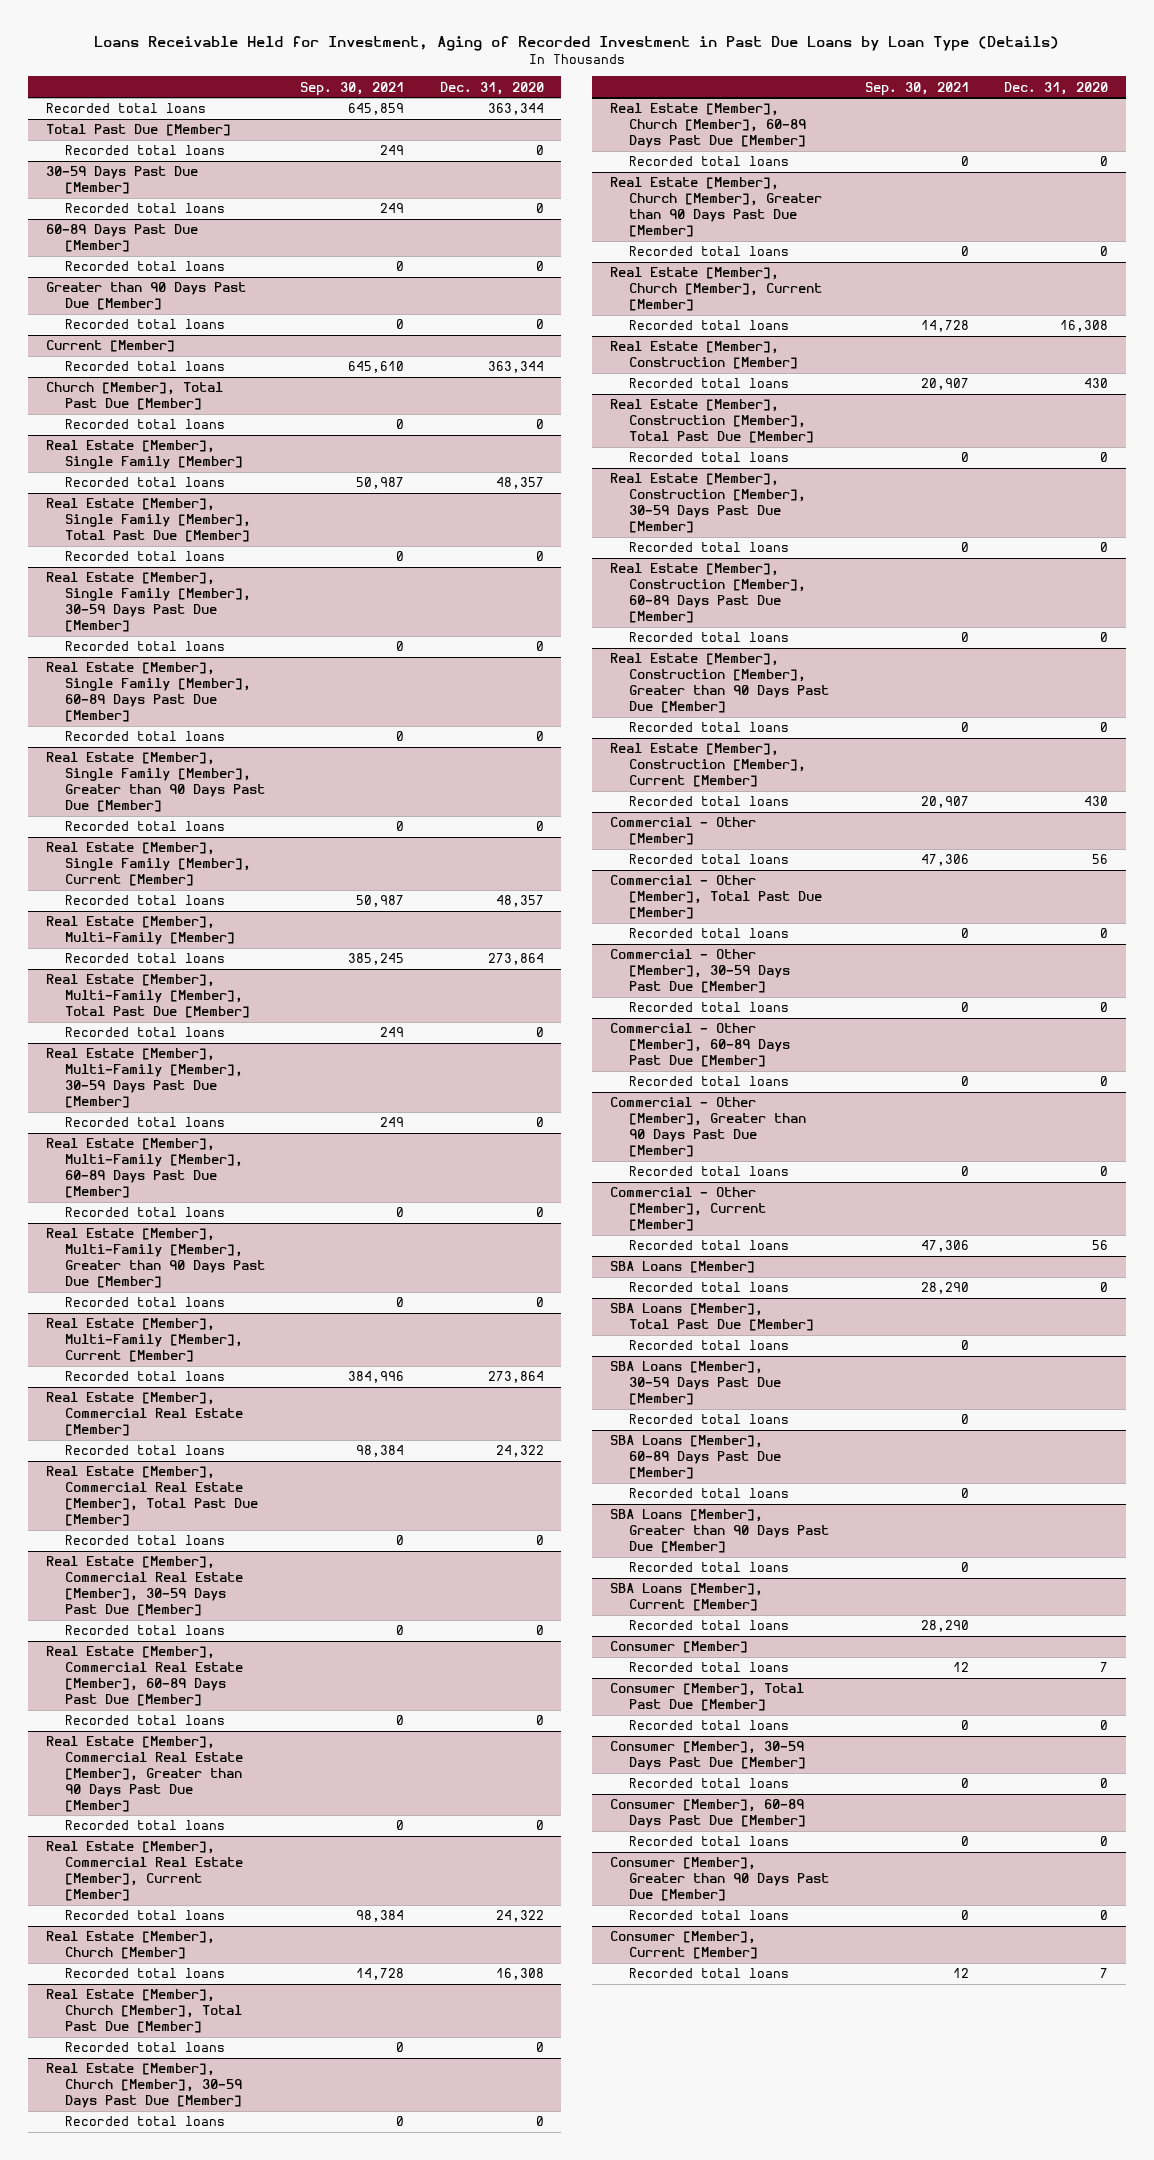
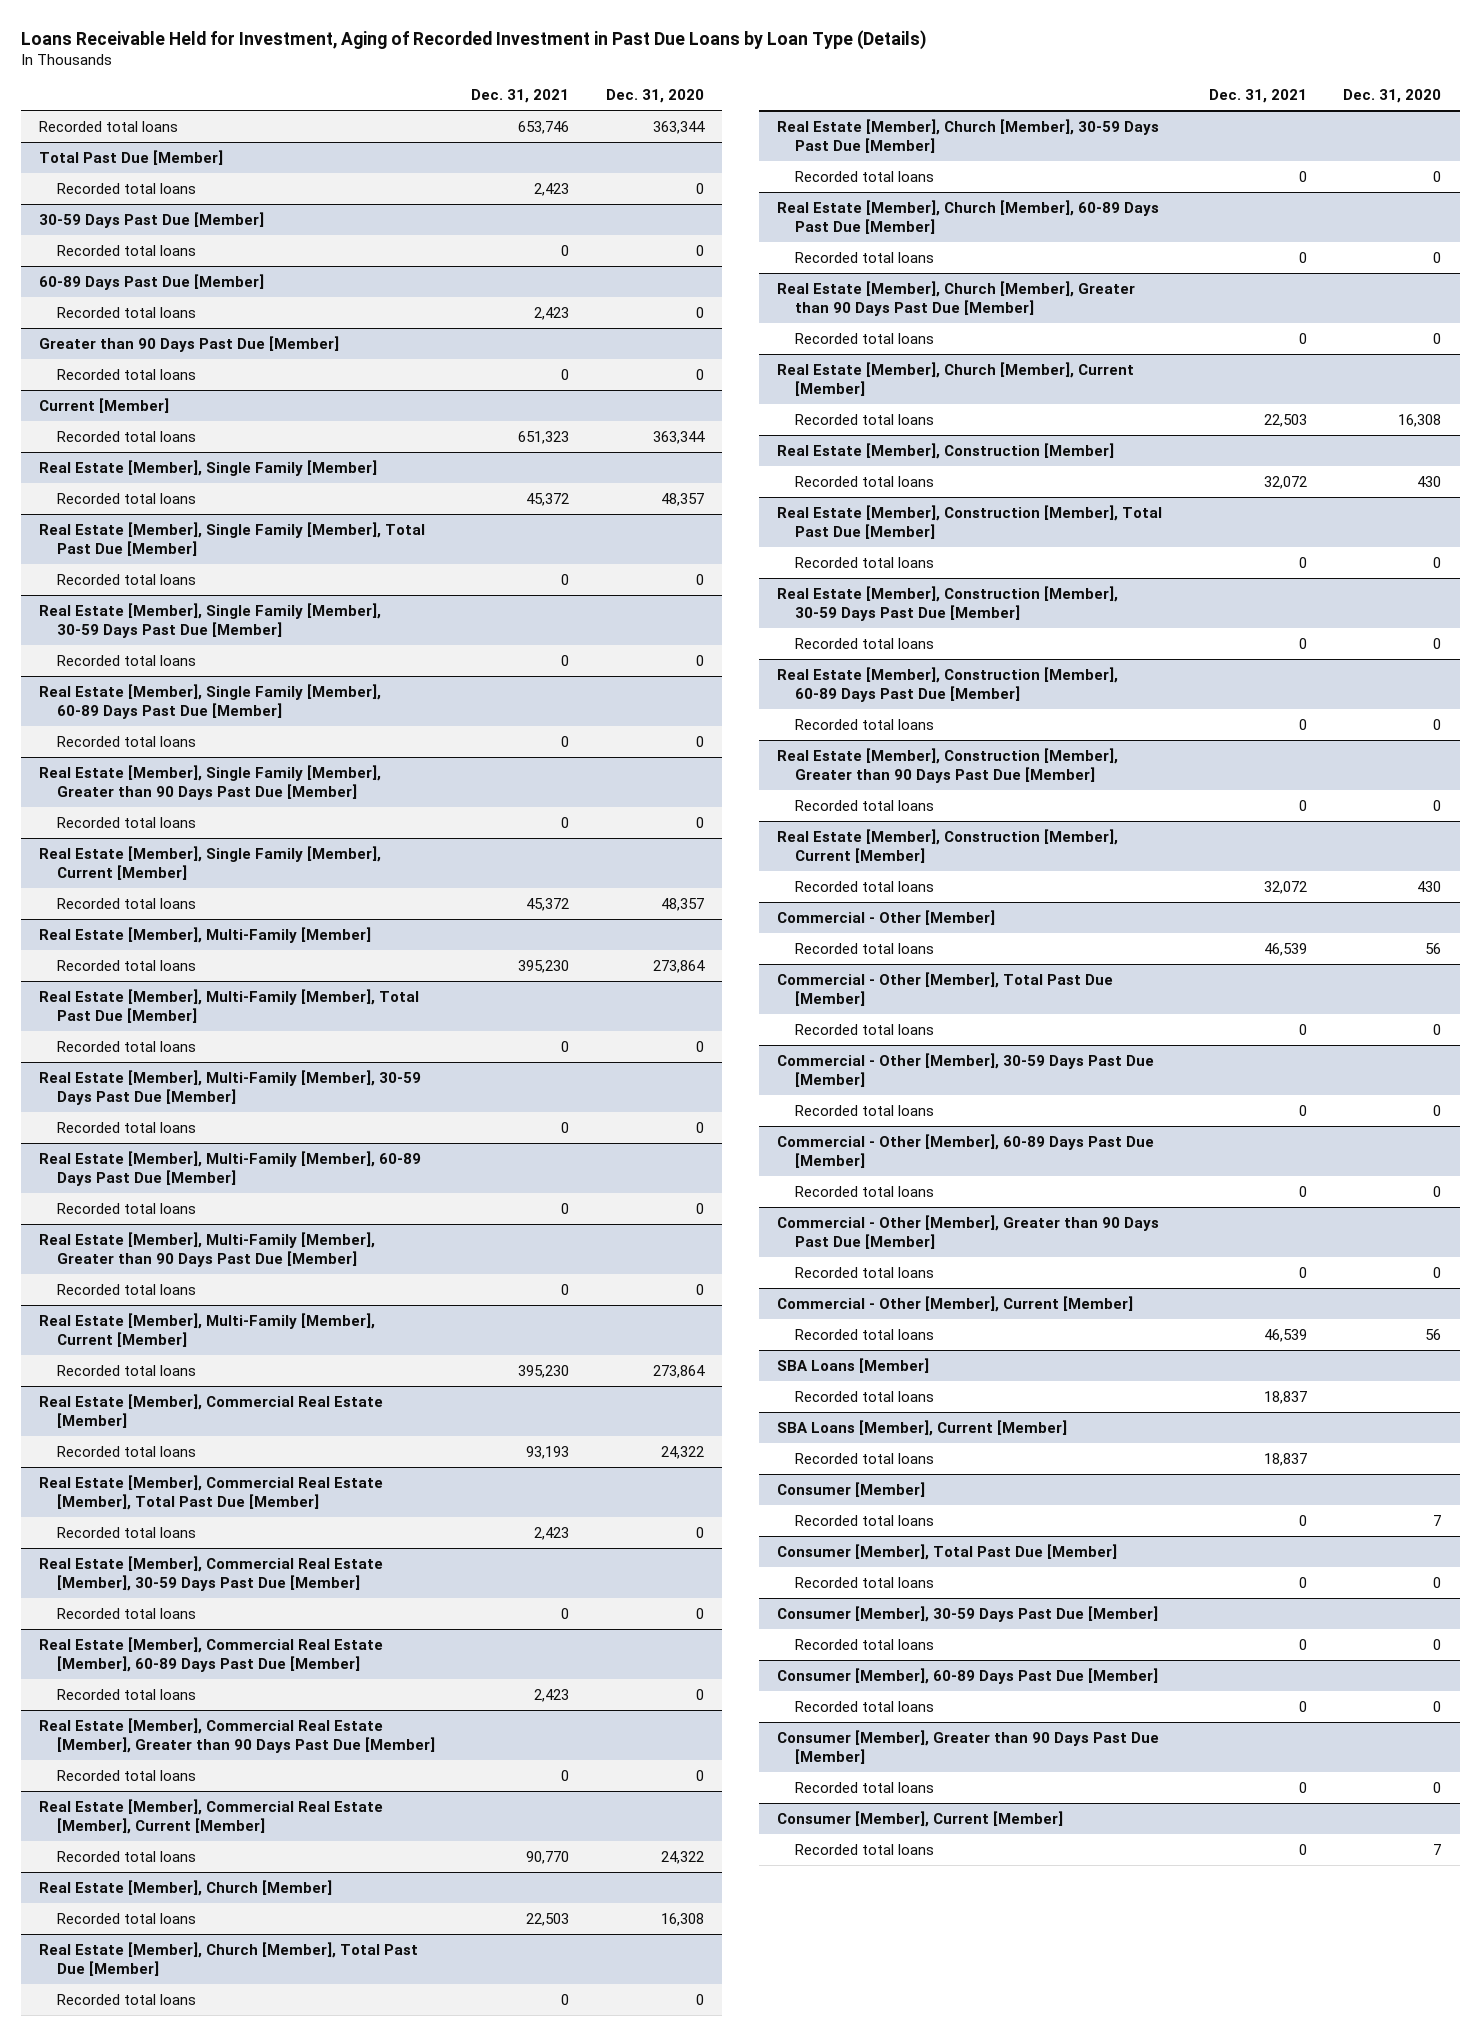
[300,81,405,96] Sep. 30, 2021 -> none
none -> [471,89,570,104] Dec. 31, 2021
[45,382,223,411] Church [Member], Total Past Due [Member] -> none
[64,419,225,430] Recorded total loans -> none
[629,1282,790,1293] Recorded total loans -> none
[610,1303,815,1332] SBA Loans [Member], Total Past Due [Member] -> none
[610,1361,782,1405] SBA Loans [Member], 30-59 Days Past Due [Member] -> none
[629,1414,790,1425] Recorded total loans -> none
[610,1435,782,1479] SBA Loans [Member], 60-89 Days Past Due [Member] -> none
[629,1488,790,1499] Recorded total loans -> none
[610,1509,830,1553] SBA Loans [Member], Greater than 90 Days Past Due [Member] -> none
[629,1562,790,1573] Recorded total loans -> none

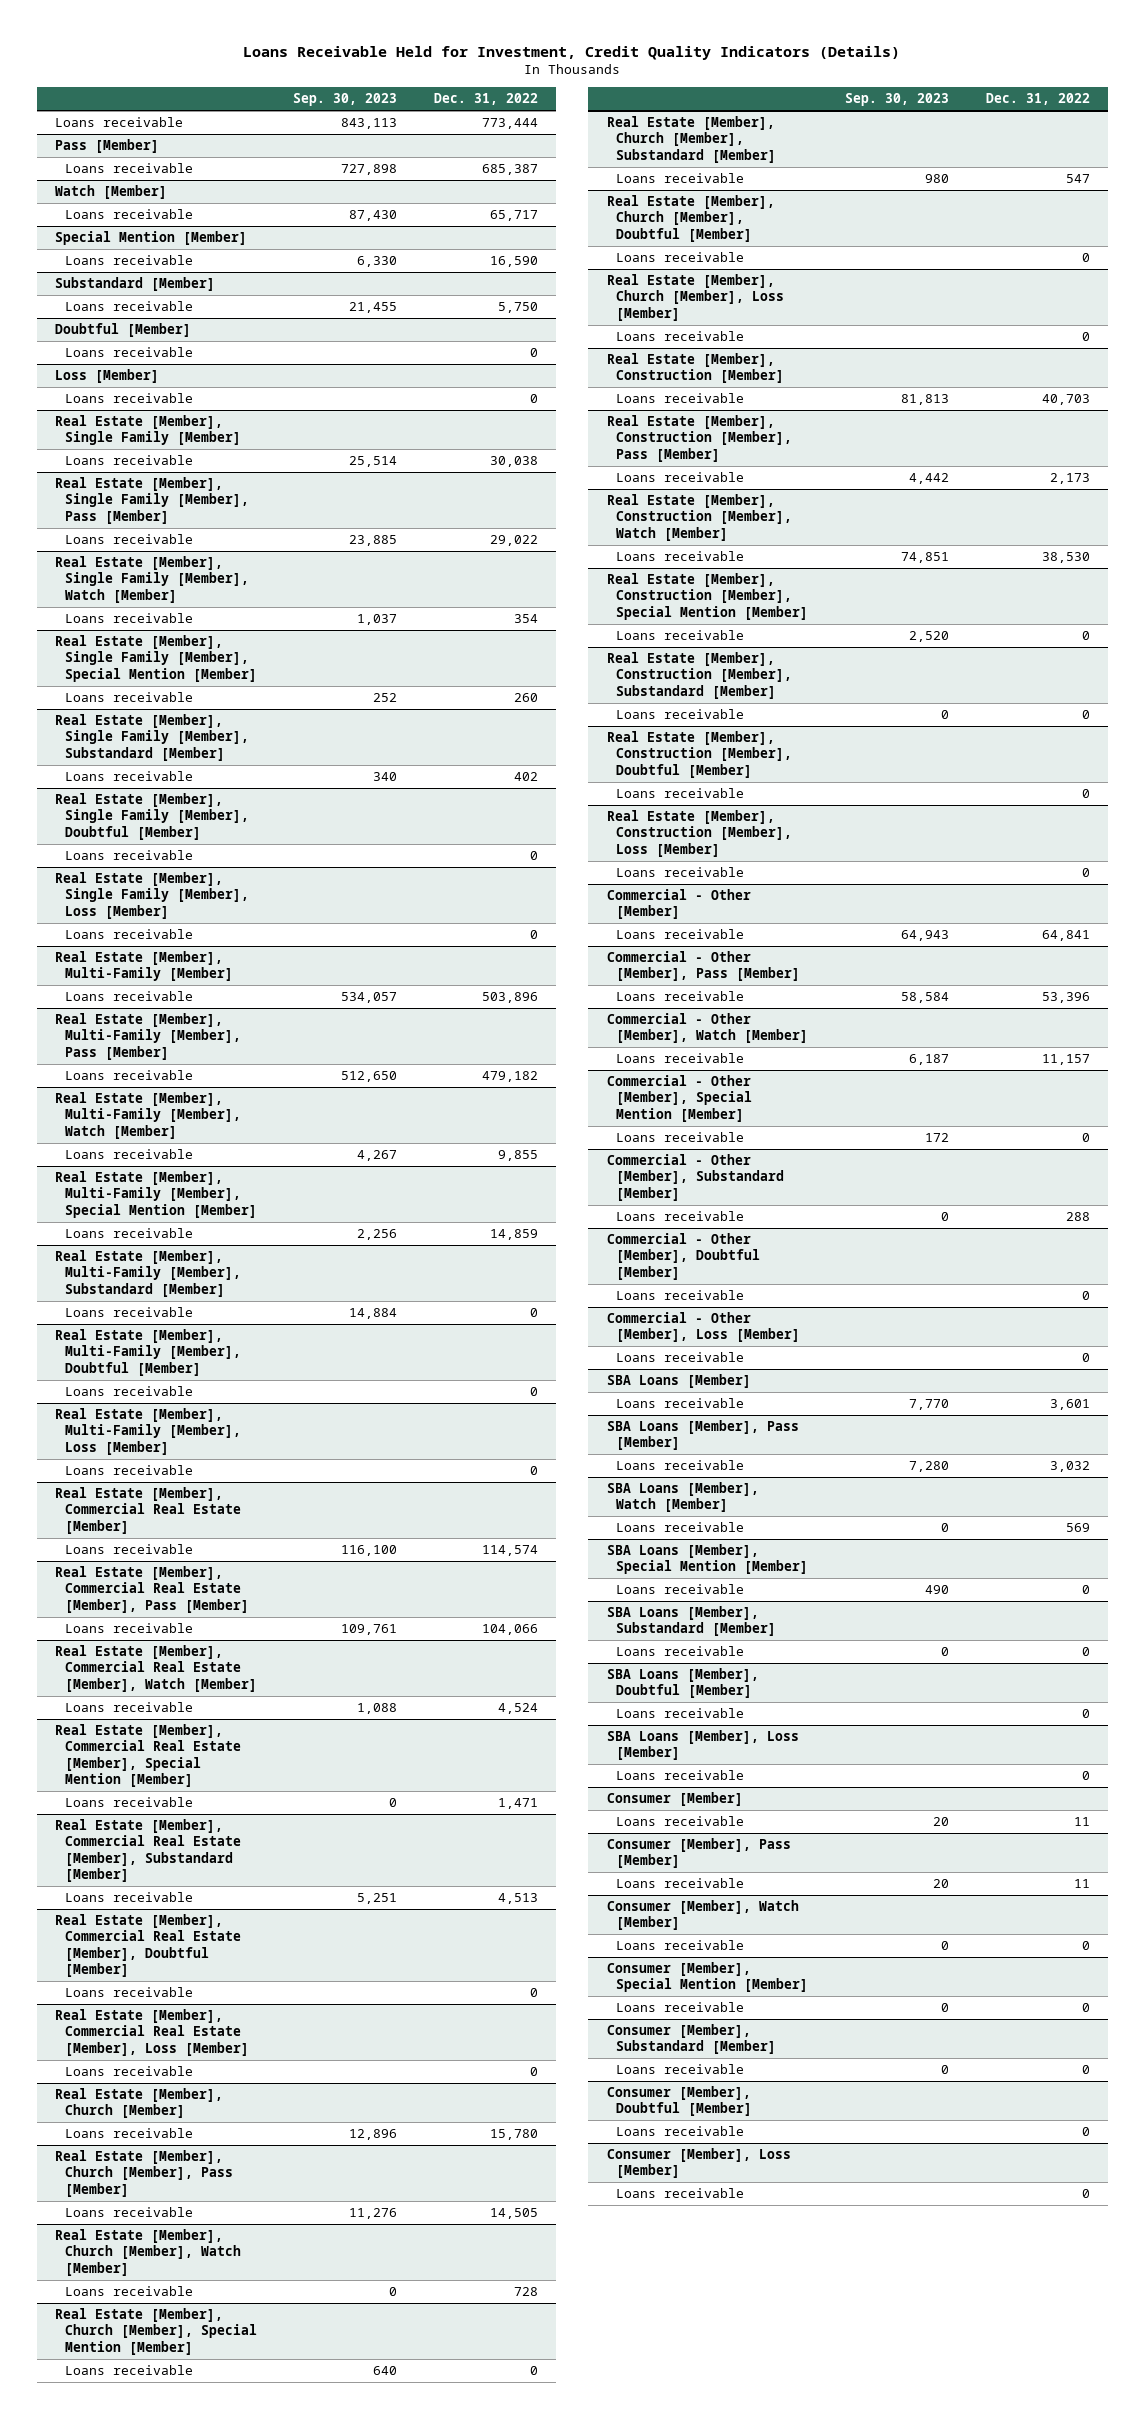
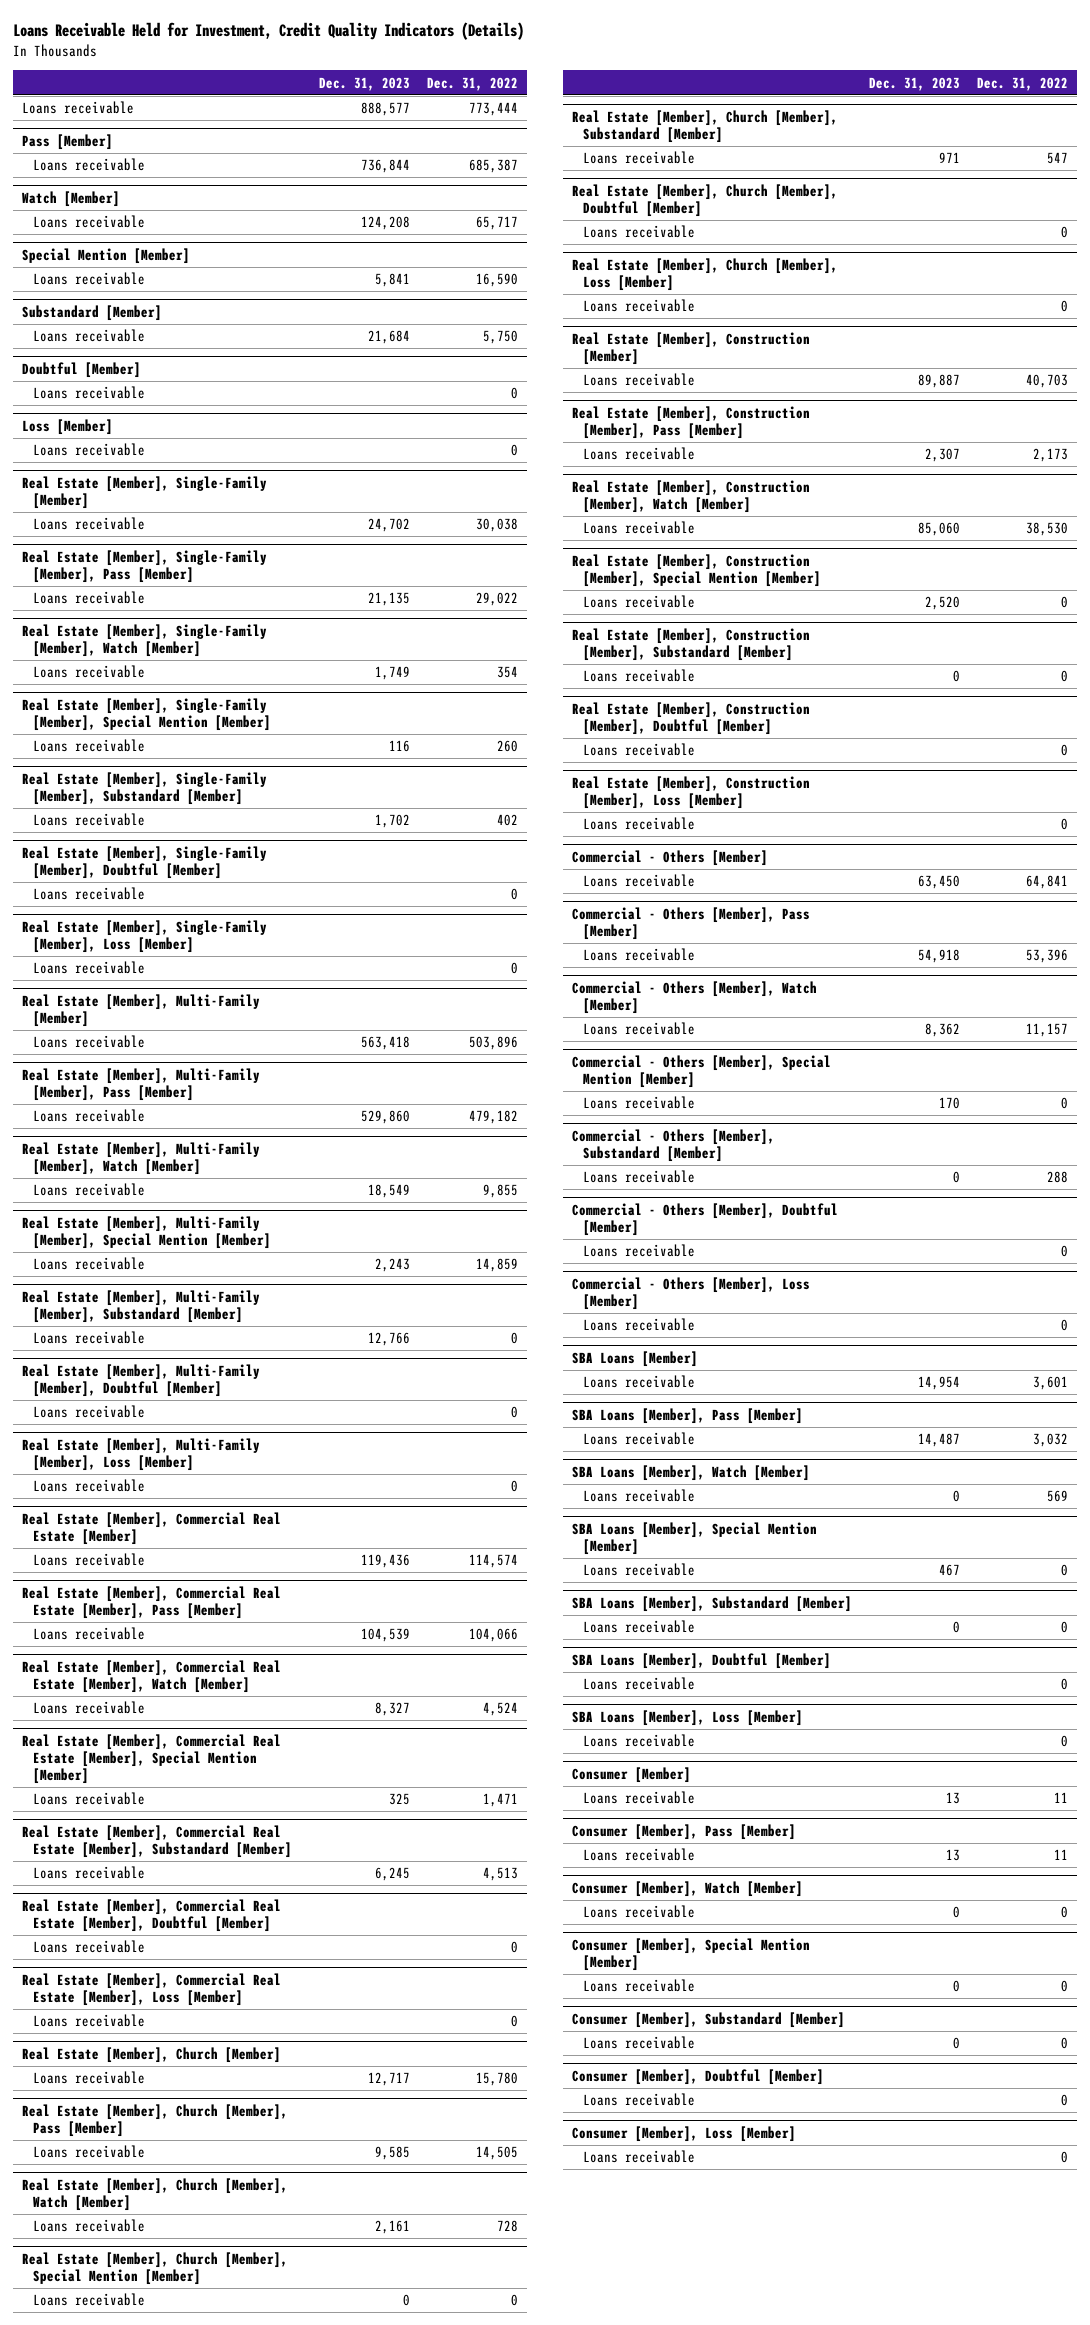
[293,93,398,107] Sep. 30, 2023 -> none
none -> [319,76,411,91] Dec. 31, 2023
[54,415,241,446] Real Estate [Member], Single Family [Member] -> [22,475,268,509] Real Estate [Member], Single-Family [Member]
[54,477,249,524] Real Estate [Member], Single Family [Member], Pass [Member] -> [22,549,268,583] Real Estate [Member], Single-Family [Member], Pass [Member]
[54,556,249,603] Real Estate [Member], Single Family [Member], Watch [Member] -> [22,623,268,657] Real Estate [Member], Single-Family [Member], Watch [Member]
[54,635,257,682] Real Estate [Member], Single Family [Member], Special Mention [Member] -> [22,697,271,731] Real Estate [Member], Single-Family [Member], Special Mention [Member]
[54,714,249,761] Real Estate [Member], Single Family [Member], Substandard [Member] -> [22,771,268,805] Real Estate [Member], Single-Family [Member], Substandard [Member]
[54,793,249,840] Real Estate [Member], Single Family [Member], Doubtful [Member] -> [22,845,268,879] Real Estate [Member], Single-Family [Member], Doubtful [Member]
[54,872,249,919] Real Estate [Member], Single Family [Member], Loss [Member] -> [22,919,268,953] Real Estate [Member], Single-Family [Member], Loss [Member]
[606,889,751,920] Commercial - Other [Member] -> [571,849,768,866] Commercial - Others [Member]
[606,951,801,982] Commercial - Other [Member], Pass [Member] -> [571,906,810,940] Commercial - Others [Member], Pass [Member]
[606,1013,809,1044] Commercial - Other [Member], Watch [Member] -> [571,980,817,1014] Commercial - Others [Member], Watch [Member]
[606,1075,753,1122] Commercial - Other [Member], Special Mention [Member] -> [571,1054,831,1088] Commercial - Others [Member], Special Mention [Member]
[606,1154,785,1201] Commercial - Other [Member], Substandard [Member] -> [571,1128,775,1162] Commercial - Others [Member], Substandard [Member]
[606,1233,761,1280] Commercial - Other [Member], Doubtful [Member] -> [571,1202,838,1236] Commercial - Others [Member], Doubtful [Member]
[606,1312,801,1343] Commercial - Other [Member], Loss [Member] -> [571,1276,810,1310] Commercial - Others [Member], Loss [Member]

